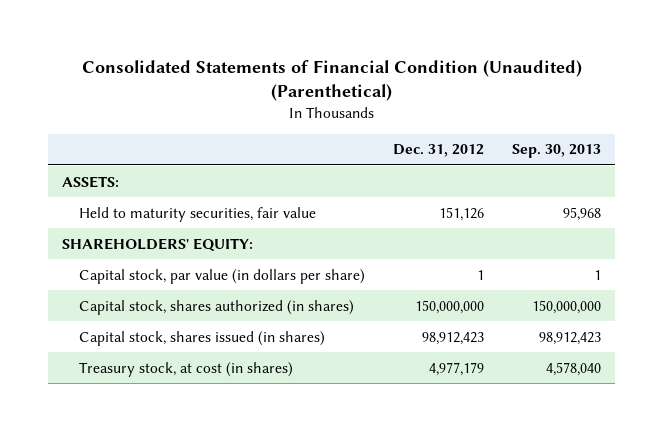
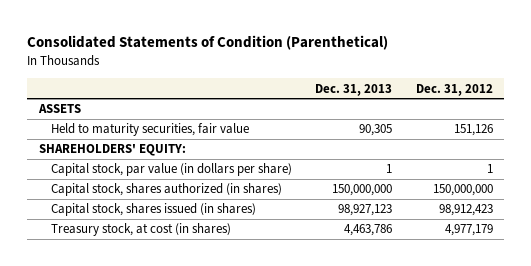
[81,59,582,101] Consolidated Statements of Financial Condition (Unaudited) (Parenthetical) -> [27,35,389,51] Consolidated Statements of Condition (Parenthetical)
[512,144,602,159] Sep. 30, 2013 -> none
none -> [315,83,393,96] Dec. 31, 2013
[62,175,120,188] ASSETS: -> [37,104,81,114] ASSETS

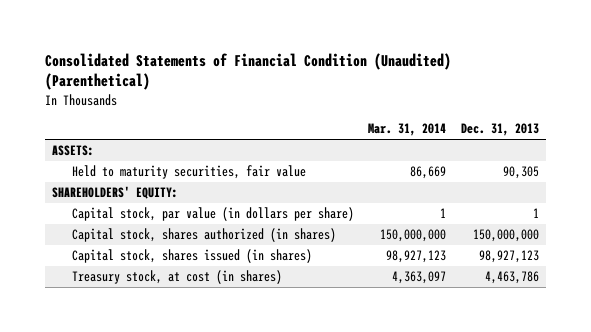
[27,35,389,51] Consolidated Statements of Condition (Parenthetical) -> [44,52,451,91] Consolidated Statements of Financial Condition (Unaudited) (Parenthetical)
[415,83,493,96] Dec. 31, 2012 -> none
none -> [368,123,447,137] Mar. 31, 2014
[37,104,81,114] ASSETS -> [51,145,94,157] ASSETS:

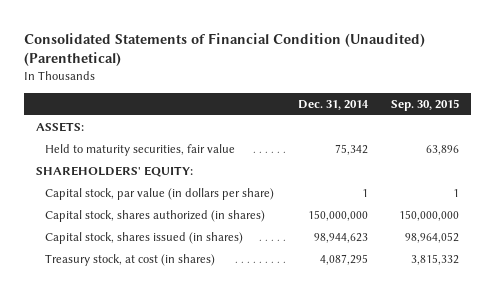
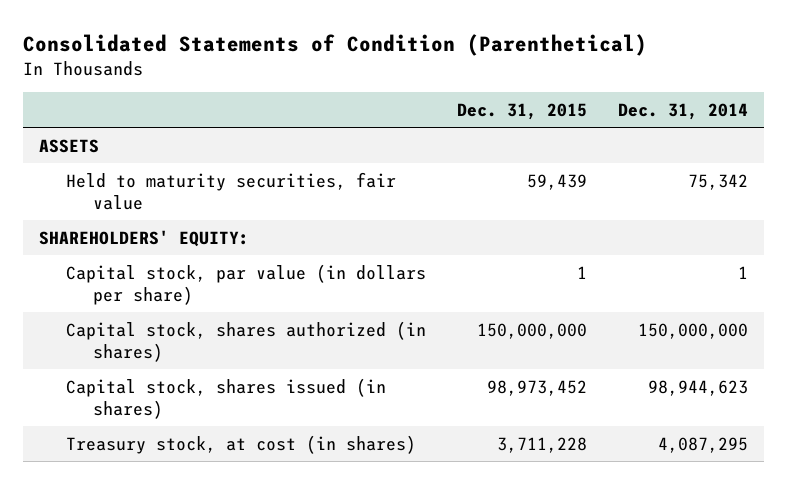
[24,32,426,67] Consolidated Statements of Financial Condition (Unaudited) (Parenthetical) -> [23,33,648,56] Consolidated Statements of Condition (Parenthetical)
[391,98,460,111] Sep. 30, 2015 -> none
none -> [457,103,588,121] Dec. 31, 2015
[36,122,85,133] ASSETS: -> [38,138,99,153] ASSETS

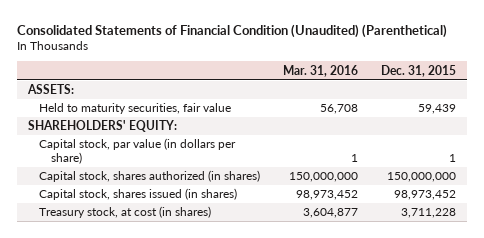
[23,33,648,56] Consolidated Statements of Condition (Parenthetical) -> [16,23,447,38] Consolidated Statements of Financial Condition (Unaudited) (Parenthetical)
[618,103,749,121] Dec. 31, 2014 -> none
none -> [283,64,359,77] Mar. 31, 2016
[38,138,99,153] ASSETS -> [27,84,75,95] ASSETS:

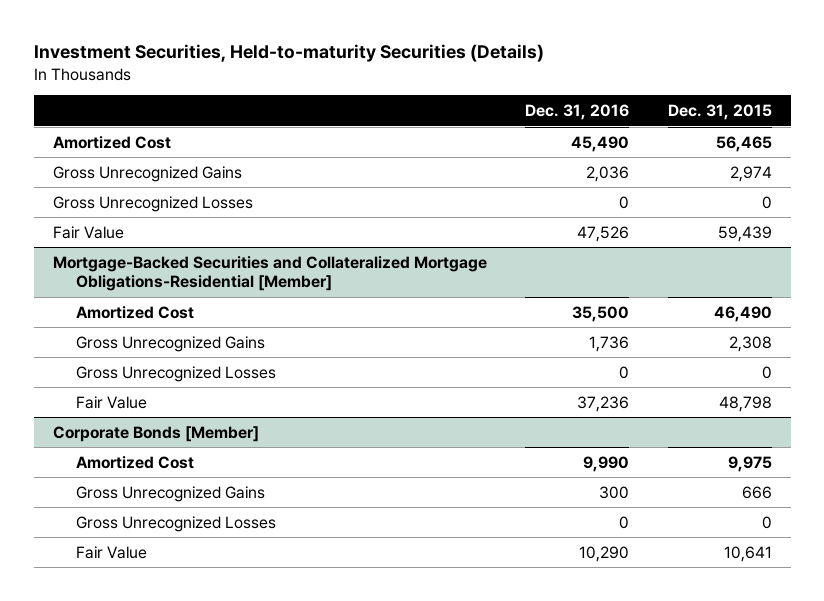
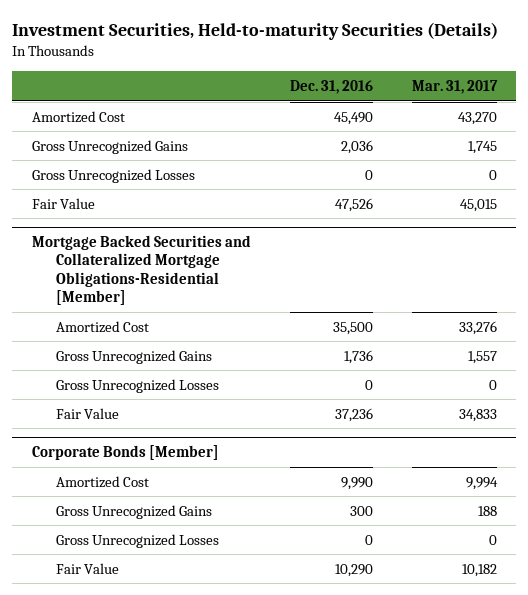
[667,104,772,121] Dec. 31, 2015 -> none
none -> [411,80,498,95] Mar. 31, 2017
[52,255,487,292] Mortgage-Backed Securities and Collateralized Mortgage Obligations-Residential [Member] -> [31,235,251,306] Mortgage Backed Securities and Collateralized Mortgage Obligations-Residential [Member]

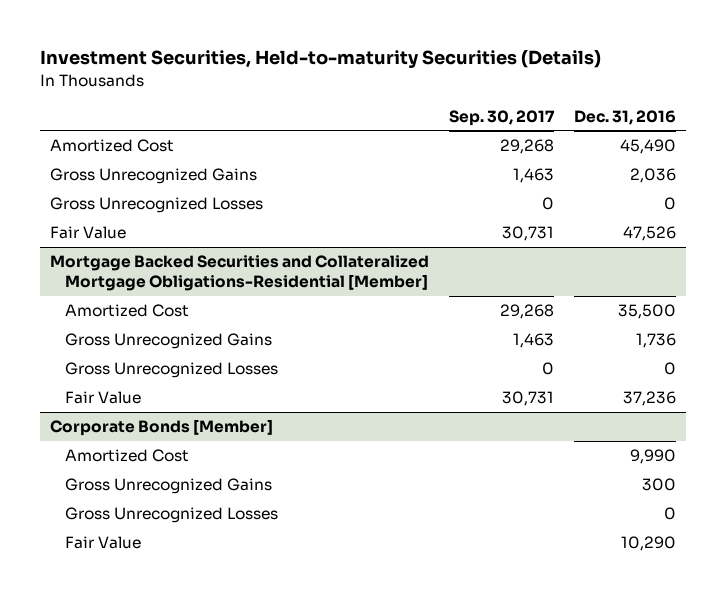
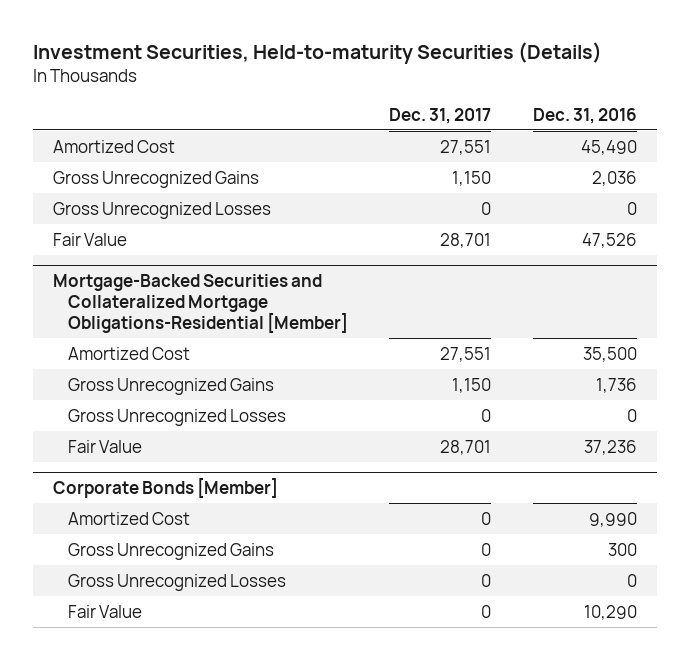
[449,109,556,126] Sep. 30, 2017 -> none
none -> [389,107,492,124] Dec. 31, 2017
[50,255,430,292] Mortgage Backed Securities and Collateralized Mortgage Obligations-Residential [Member] -> [53,274,349,333] Mortgage-Backed Securities and Collateralized Mortgage Obligations-Residential [Member]

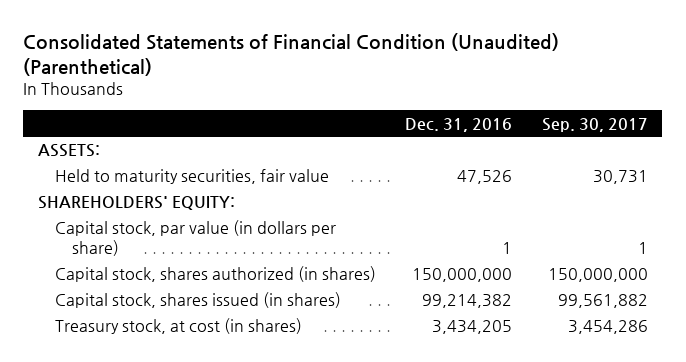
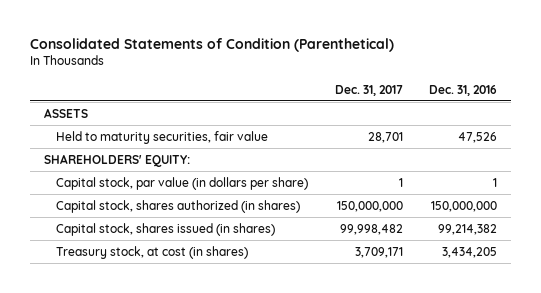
[23,33,560,76] Consolidated Statements of Financial Condition (Unaudited) (Parenthetical) -> [30,38,395,53] Consolidated Statements of Condition (Parenthetical)
[541,117,648,132] Sep. 30, 2017 -> none
none -> [334,84,403,96] Dec. 31, 2017
[38,144,101,158] ASSETS: -> [43,107,88,118] ASSETS

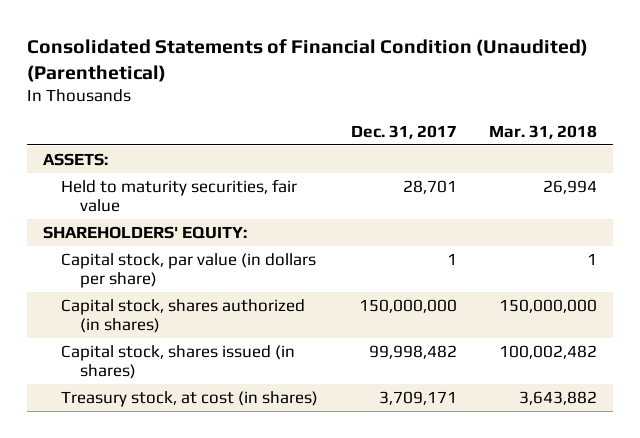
[30,38,395,53] Consolidated Statements of Condition (Parenthetical) -> [26,38,588,82] Consolidated Statements of Financial Condition (Unaudited) (Parenthetical)
[429,84,498,96] Dec. 31, 2016 -> none
none -> [488,124,597,139] Mar. 31, 2018
[43,107,88,118] ASSETS -> [42,152,108,166] ASSETS:

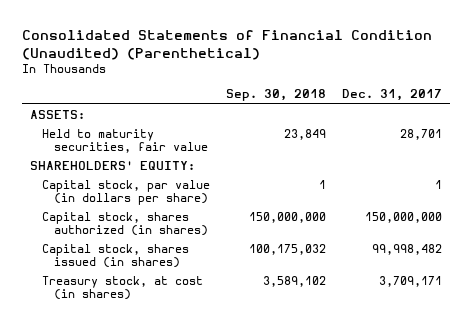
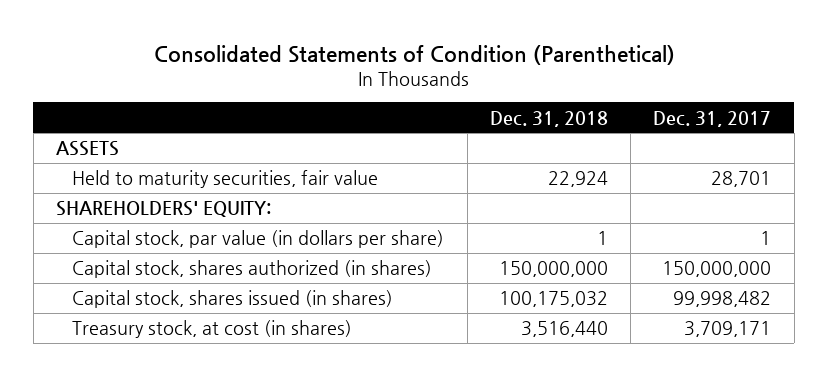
[22,30,433,60] Consolidated Statements of Financial Condition (Unaudited) (Parenthetical) -> [153,44,675,65] Consolidated Statements of Condition (Parenthetical)
[225,89,326,102] Sep. 30, 2018 -> none
none -> [489,110,608,127] Dec. 31, 2018
[30,109,86,119] ASSETS: -> [55,141,119,157] ASSETS

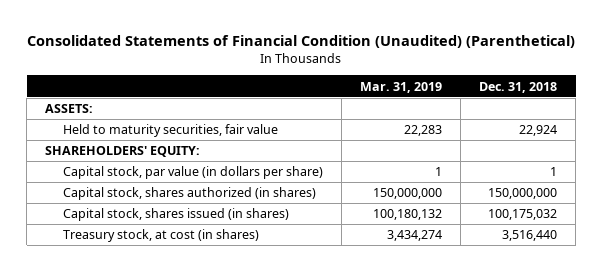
[153,44,675,65] Consolidated Statements of Condition (Parenthetical) -> [27,34,576,48] Consolidated Statements of Financial Condition (Unaudited) (Parenthetical)
[653,110,772,127] Dec. 31, 2017 -> none
none -> [360,81,443,93] Mar. 31, 2019
[55,141,119,157] ASSETS -> [44,104,93,114] ASSETS:

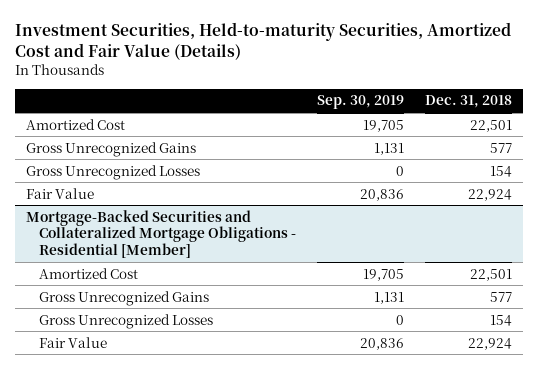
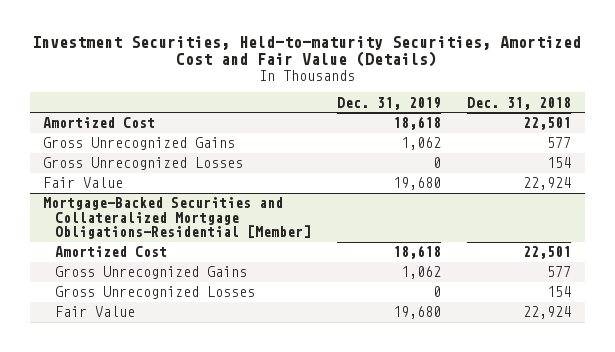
[317,95,405,110] Sep. 30, 2019 -> none
none -> [337,96,442,110] Dec. 31, 2019
[25,209,297,259] Mortgage-Backed Securities and Collateralized Mortgage Obligations - Residential [Member] -> [43,197,312,240] Mortgage-Backed Securities and Collateralized Mortgage Obligations-Residential [Member]

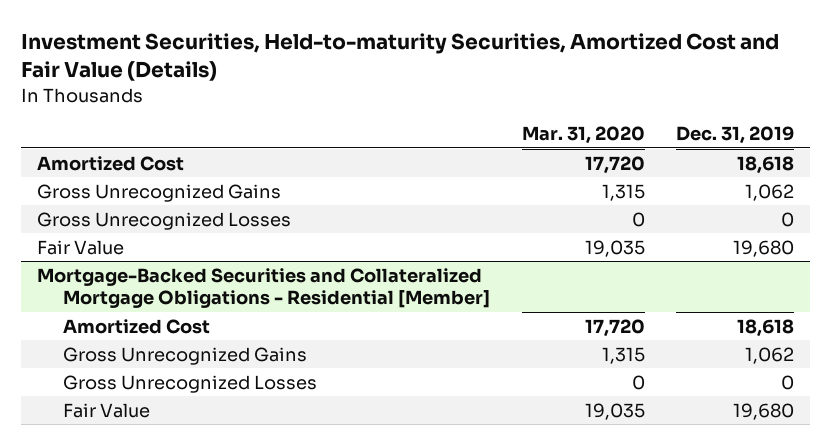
[467,96,572,110] Dec. 31, 2018 -> none
none -> [521,126,645,145] Mar. 31, 2020
[43,197,312,240] Mortgage-Backed Securities and Collateralized Mortgage Obligations-Residential [Member] -> [36,267,491,308] Mortgage-Backed Securities and Collateralized Mortgage Obligations - Residential [Member]

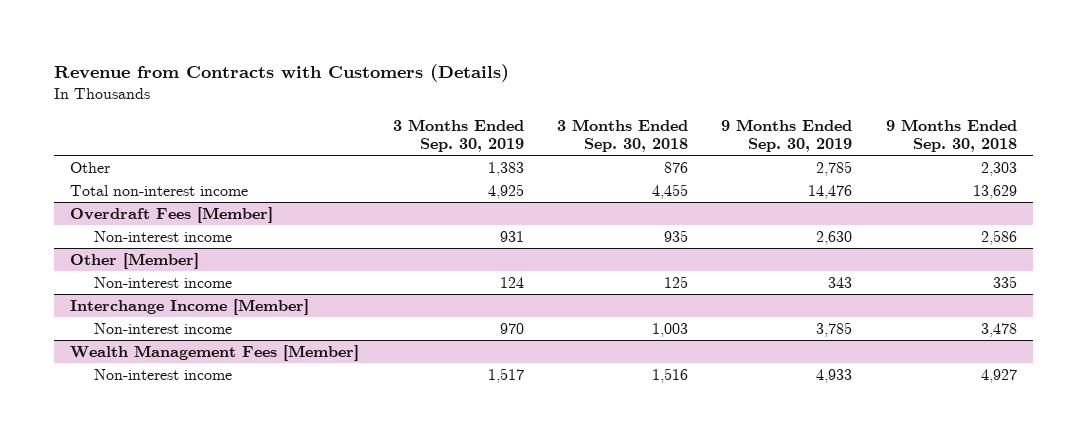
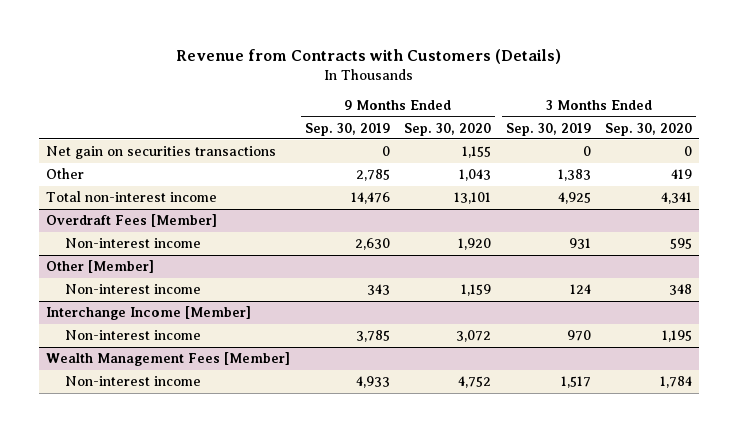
[556,118,688,153] 3 Months Ended Sep. 30, 2018 -> none
[885,118,1017,153] 9 Months Ended Sep. 30, 2018 -> none
none -> [404,122,492,136] Sep. 30, 2020
none -> [605,122,693,136] Sep. 30, 2020
none -> [46,146,277,160] Net gain on securities transactions

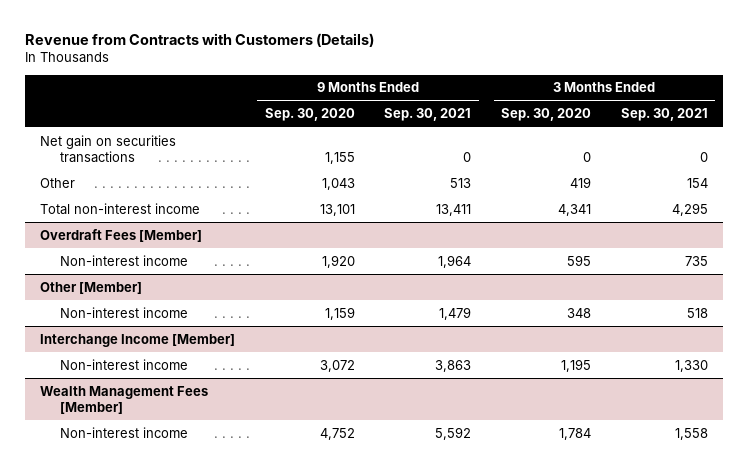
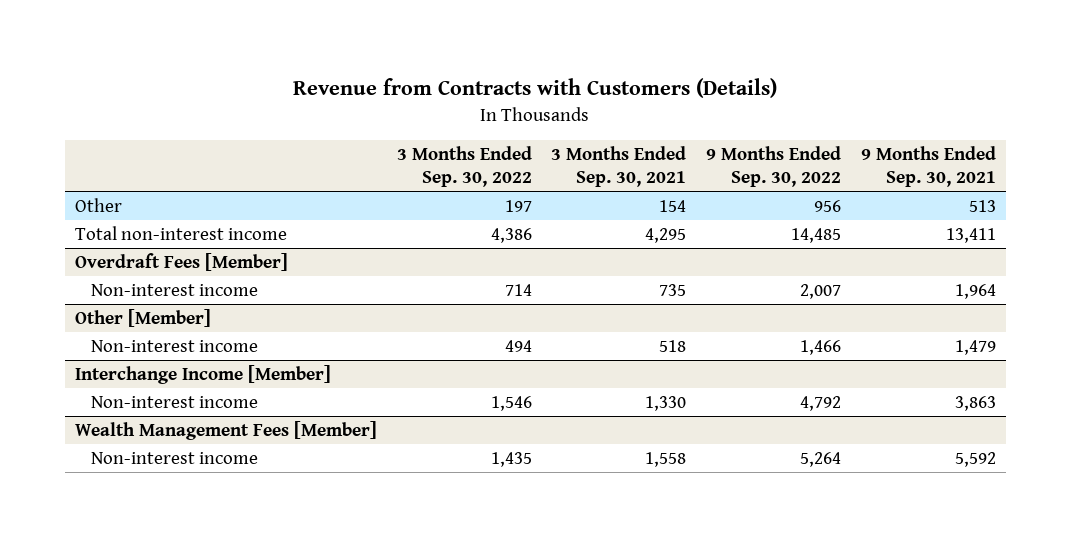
[264,108,355,122] Sep. 30, 2020 -> none
[501,108,592,122] Sep. 30, 2020 -> none
none -> [396,145,532,187] 3 Months Ended Sep. 30, 2022
none -> [706,145,842,187] 9 Months Ended Sep. 30, 2022
[39,134,176,164] Net gain on securities transactions -> none

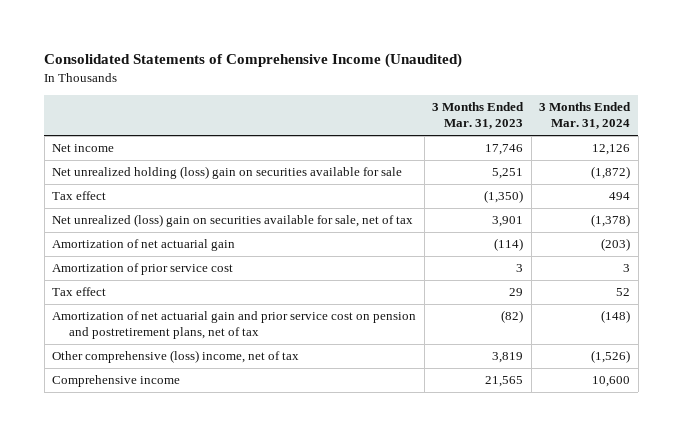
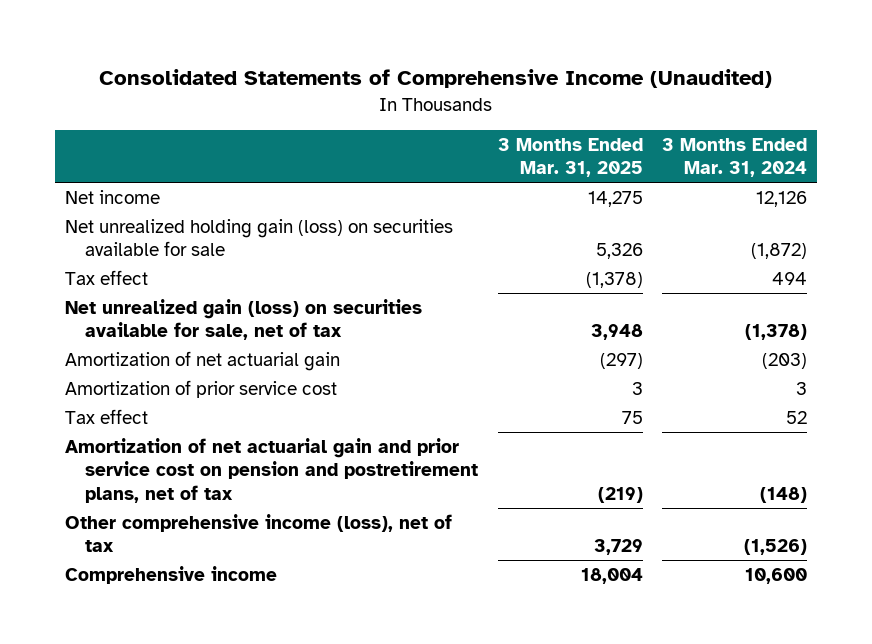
[432,102,525,130] 3 Months Ended Mar. 31, 2023 -> none
none -> [497,137,643,178] 3 Months Ended Mar. 31, 2025
[52,166,403,180] Net unrealized holding (loss) gain on securities available for sale -> [64,218,453,257] Net unrealized holding gain (loss) on securities available for sale
[52,214,414,228] Net unrealized (loss) gain on securities available for sale, net of tax -> [64,298,422,341] Net unrealized gain (loss) on securities available for sale, net of tax
[52,350,300,364] Other comprehensive (loss) income, net of tax -> [64,513,452,553] Other comprehensive income (loss), net of tax

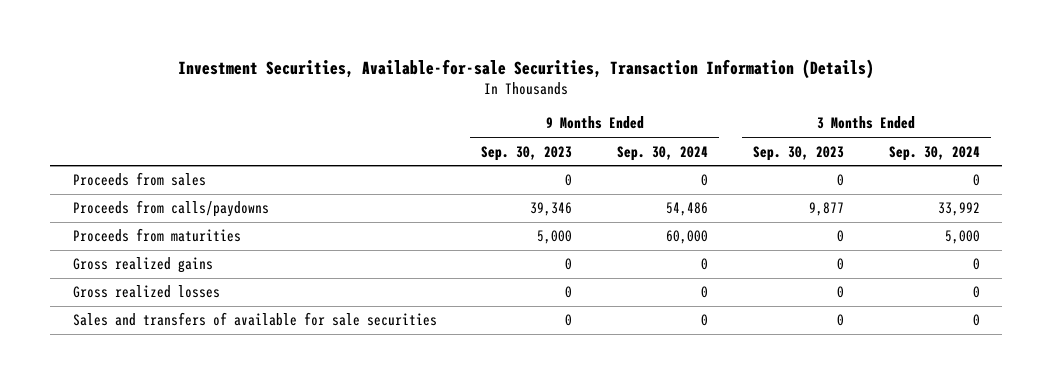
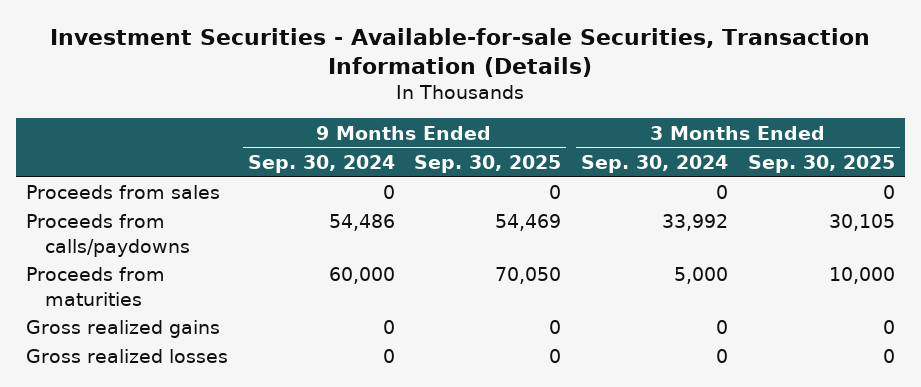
[178,58,875,79] Investment Securities, Available-for-sale Securities, Transaction Information (Details) -> [50,27,871,77] Investment Securities - Available-for-sale Securities, Transaction Information (Details)
[481,145,573,161] Sep. 30, 2023 -> none
[753,145,845,161] Sep. 30, 2023 -> none
none -> [414,154,562,173] Sep. 30, 2025
none -> [748,154,896,173] Sep. 30, 2025
[72,312,437,327] Sales and transfers of available for sale securities -> none

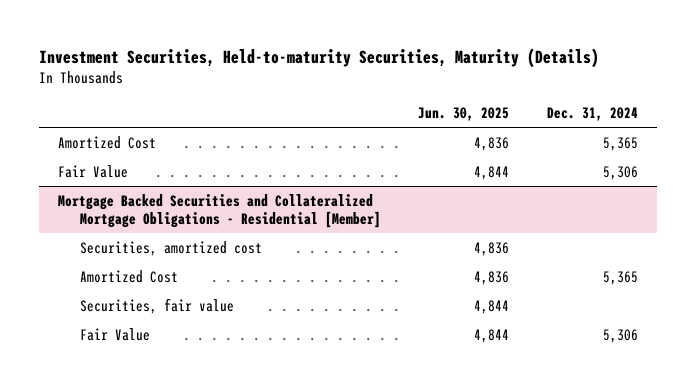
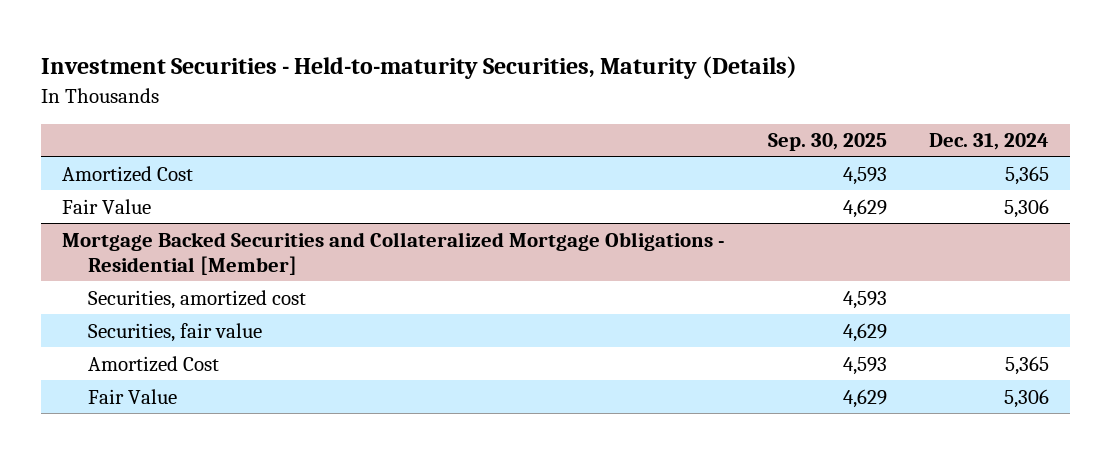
[39,47,600,68] Investment Securities, Held-to-maturity Securities, Maturity (Details) -> [41,56,798,80] Investment Securities - Held-to-maturity Securities, Maturity (Details)
[418,107,510,122] Jun. 30, 2025 -> none
none -> [767,133,887,152] Sep. 30, 2025
[79,269,178,283] Amortized Cost -> [88,355,220,372] Amortized Cost

